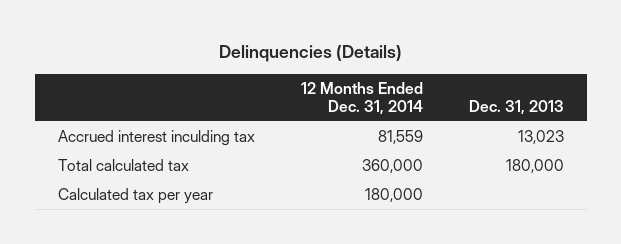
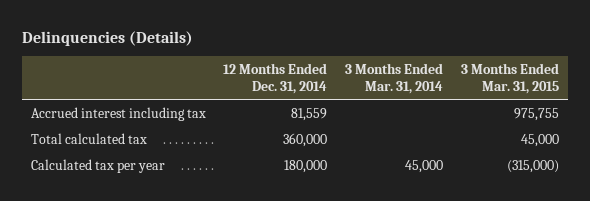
[468,99,564,115] Dec. 31, 2013 -> none
none -> [345,62,444,95] 3 Months Ended Mar. 31, 2014
none -> [461,62,560,95] 3 Months Ended Mar. 31, 2015
[57,130,255,147] Accrued interest inculding tax -> [30,107,206,122] Accrued interest including tax

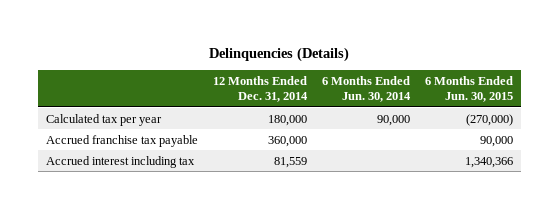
[345,62,444,95] 3 Months Ended Mar. 31, 2014 -> none
[461,62,560,95] 3 Months Ended Mar. 31, 2015 -> none
none -> [322,75,412,103] 6 Months Ended Jun. 30, 2014
none -> [425,75,514,103] 6 Months Ended Jun. 30, 2015
[30,133,147,145] Total calculated tax -> none
none -> [45,134,198,147] Accrued franchise tax payable
[30,107,206,122] Accrued interest including tax -> [45,155,195,168] Accrued interest including tax

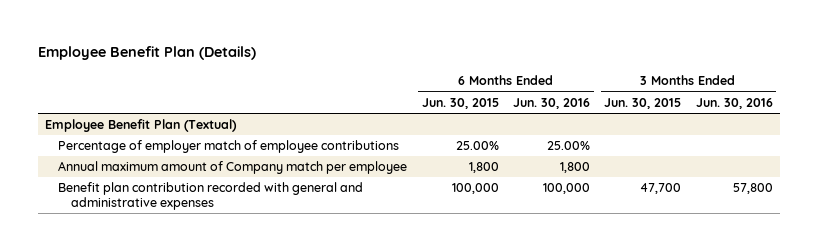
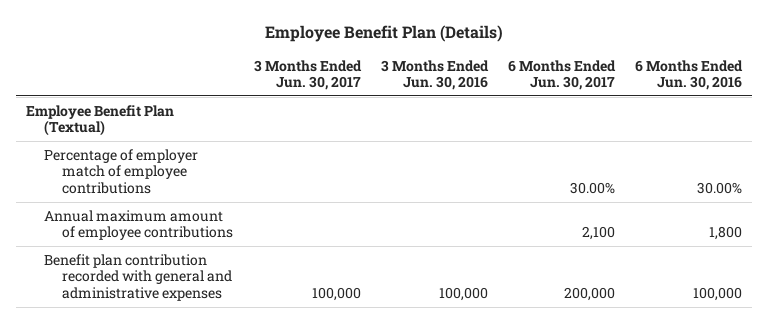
[421,97,499,109] Jun. 30, 2015 -> none
[604,97,682,109] Jun. 30, 2015 -> none
none -> [253,59,362,91] 3 Months Ended Jun. 30, 2017
none -> [507,59,616,91] 6 Months Ended Jun. 30, 2017
[546,141,590,151] 25.00% -> [696,182,742,195] 30.00%
[58,161,408,175] Annual maximum amount of Company match per employee -> [44,209,234,241] Annual maximum amount of employee contributions
[732,183,773,195] 57,800 -> [438,287,488,302] 100,000

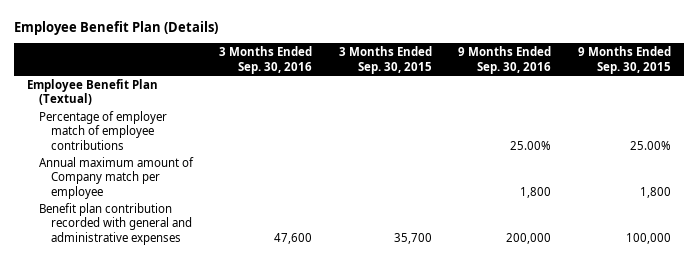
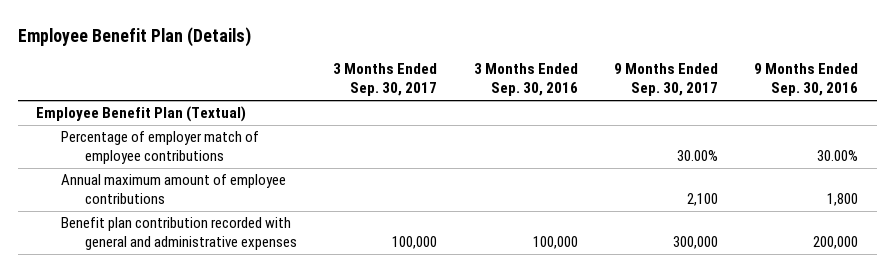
[338,46,432,74] 3 Months Ended Sep. 30, 2015 -> none
[577,46,671,74] 9 Months Ended Sep. 30, 2015 -> none
none -> [333,63,438,97] 3 Months Ended Sep. 30, 2017
none -> [614,63,719,97] 9 Months Ended Sep. 30, 2017
[510,140,552,150] 25.00% -> [817,150,859,162] 30.00%
[38,157,194,199] Annual maximum amount of Company match per employee -> [60,174,286,205] Annual maximum amount of employee contributions
[274,232,313,244] 47,600 -> [532,236,578,250] 100,000

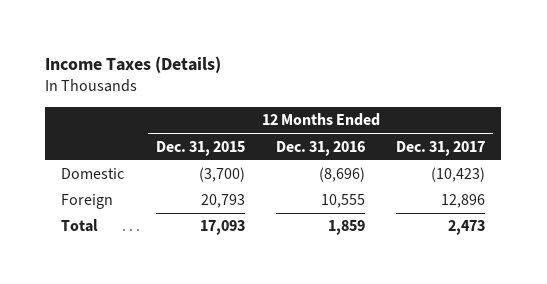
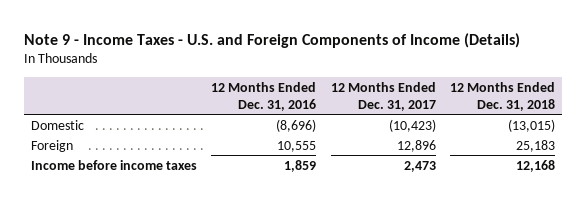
[45,55,222,73] Income Taxes (Details) -> [23,32,520,48] Note 9 - Income Taxes - U.S. and Foreign Components of Income (Details)
[155,140,245,156] Dec. 31, 2015 -> none
none -> [450,81,556,111] 12 Months Ended Dec. 31, 2018
[61,219,99,233] Total -> [30,159,197,170] Income before income taxes

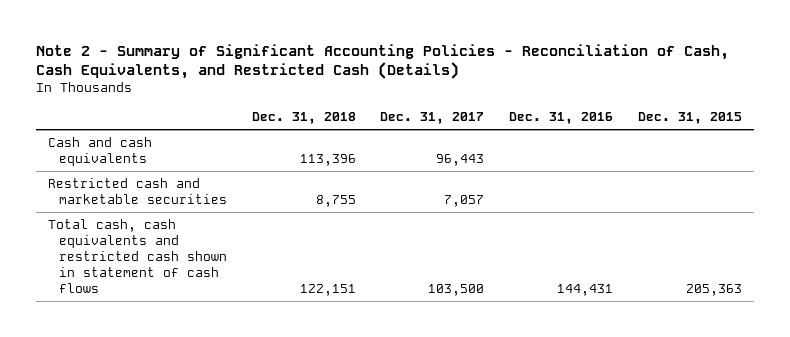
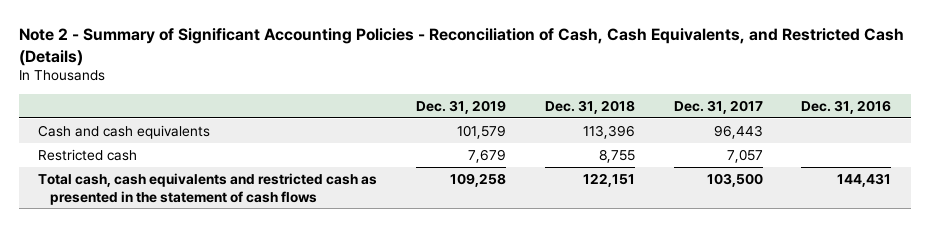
[637,112,742,125] Dec. 31, 2015 -> none
none -> [415,99,506,114] Dec. 31, 2019
[48,177,228,204] Restricted cash and marketable securities -> [38,148,138,161] Restricted cash
[48,218,228,293] Total cash, cash equivalents and restricted cash shown in statement of cash flows -> [38,172,378,205] Total cash, cash equivalents and restricted cash as presented in the statement of cash flows

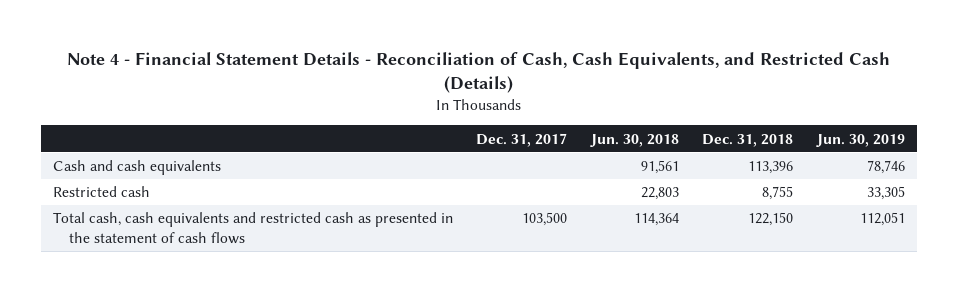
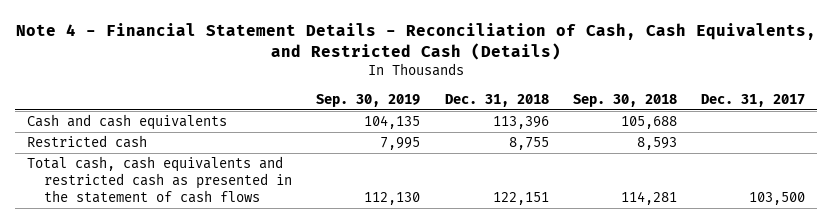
[589,133,679,147] Jun. 30, 2018 -> none
[815,133,905,147] Jun. 30, 2019 -> none
none -> [316,93,421,107] Sep. 30, 2019
none -> [572,93,677,107] Sep. 30, 2018
[748,212,794,227] 122,150 -> [492,191,549,205] 122,151

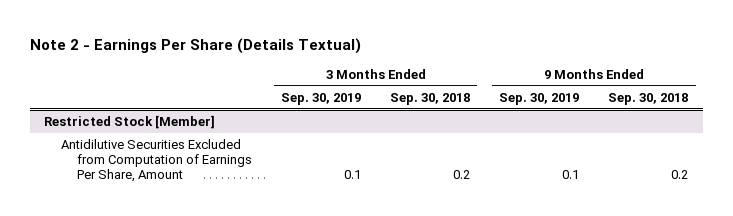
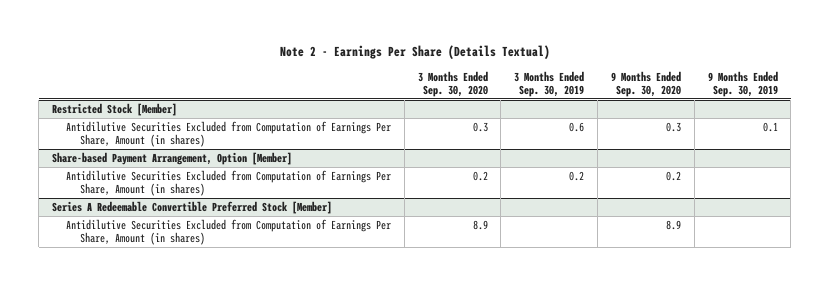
[390,92,471,105] Sep. 30, 2018 -> none
[608,92,689,105] Sep. 30, 2018 -> none
none -> [417,70,488,97] 3 Months Ended Sep. 30, 2020
none -> [610,70,681,97] 9 Months Ended Sep. 30, 2020
[60,139,252,183] Antidilutive Securities Excluded from Computation of Earnings Per Share, Amount -> [65,120,391,148] Antidilutive Securities Excluded from Computation of Earnings Per Share, Amount (in shares)
[343,170,361,180] 0.1 -> [569,121,585,132] 0.6
none -> [51,151,292,165] Share-based Payment Arrangement, Option [Member]
none -> [65,169,391,197] Antidilutive Securities Excluded from Computation of Earnings Per Share, Amount (in shares)
none -> [51,200,332,214] Series A Redeemable Convertible Preferred Stock [Member]
none -> [65,218,391,246] Antidilutive Securities Excluded from Computation of Earnings Per Share, Amount (in shares)

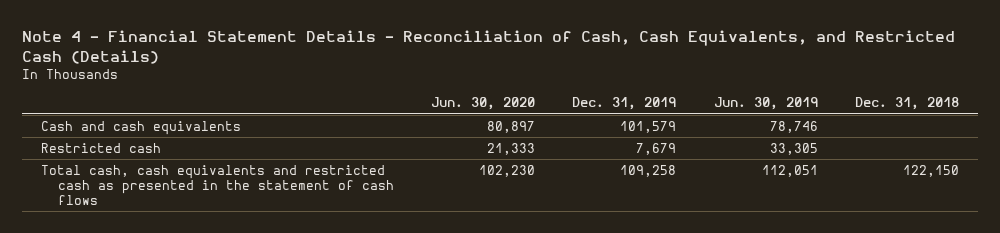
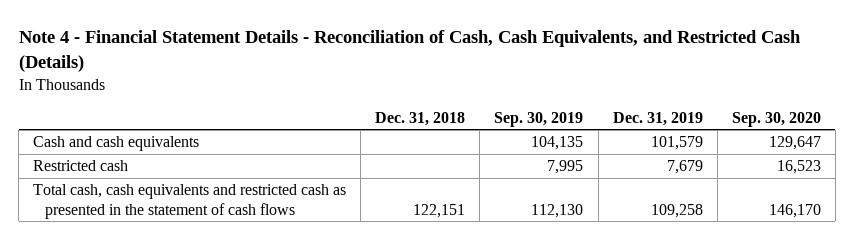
[430,97,535,111] Jun. 30, 2020 -> none
[713,97,818,111] Jun. 30, 2019 -> none
none -> [494,111,584,127] Sep. 30, 2019
none -> [731,111,821,127] Sep. 30, 2020
[903,164,960,177] 122,150 -> [413,203,466,218] 122,151

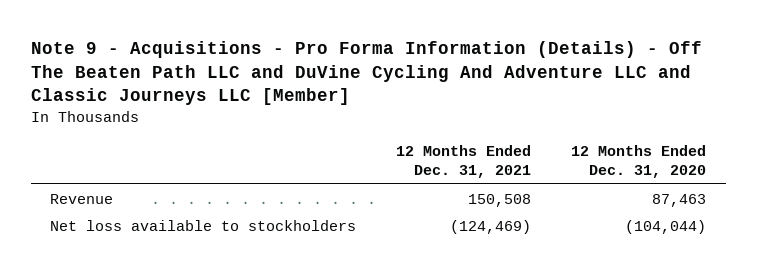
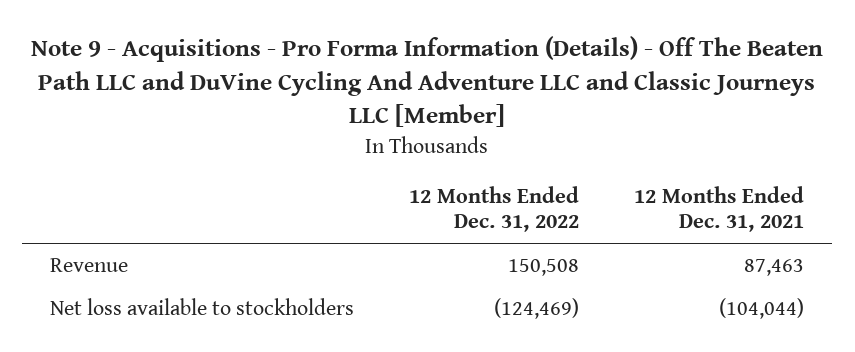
[571,144,707,179] 12 Months Ended Dec. 31, 2020 -> none
none -> [409,185,580,233] 12 Months Ended Dec. 31, 2022
[468,193,532,207] 150,508 -> [744,259,805,277] 87,463
[450,219,532,234] (124,469) -> [719,298,805,320] (104,044)

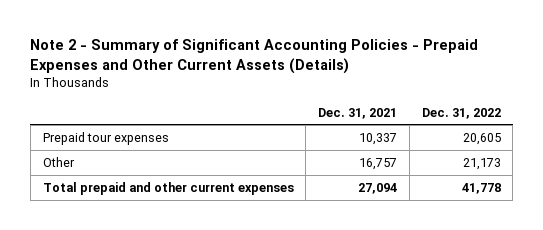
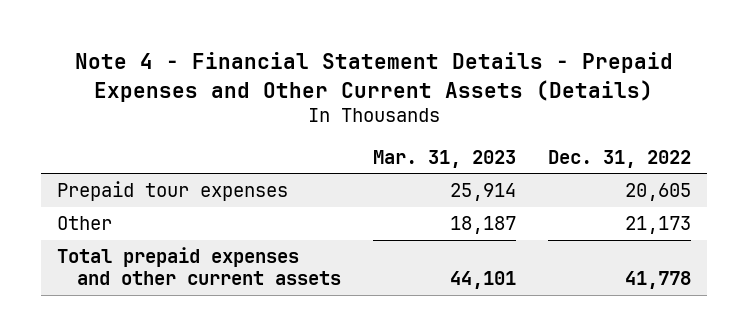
[30,39,479,74] Note 2 - Summary of Significant Accounting Policies - Prepaid Expenses and Other Current Assets (Details) -> [74,52,673,102] Note 4 - Financial Statement Details - Prepaid Expenses and Other Current Assets (Details)
[318,107,398,119] Dec. 31, 2021 -> none
none -> [372,149,516,168] Mar. 31, 2023
[42,181,294,195] Total prepaid and other current expenses -> [56,246,341,286] Total prepaid expenses and other current assets

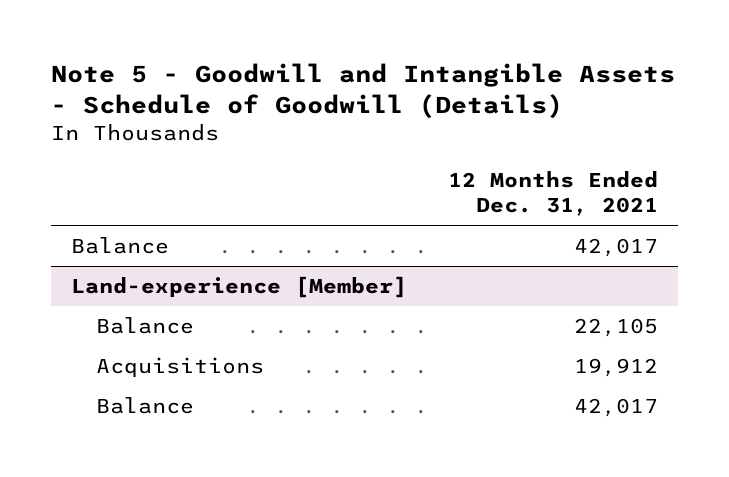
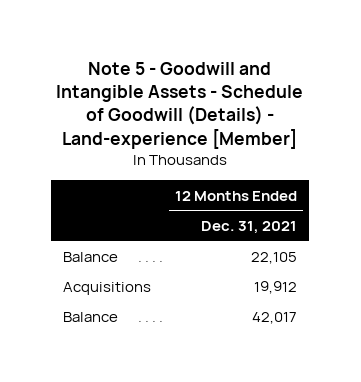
[50,63,675,120] Note 5 - Goodwill and Intangible Assets - Schedule of Goodwill (Details) -> [56,61,304,149] Note 5 - Goodwill and Intangible Assets - Schedule of Goodwill (Details) - Land-experience [Member]
[71,236,170,254] Balance -> none
[71,275,408,298] Land-experience [Member] -> none

